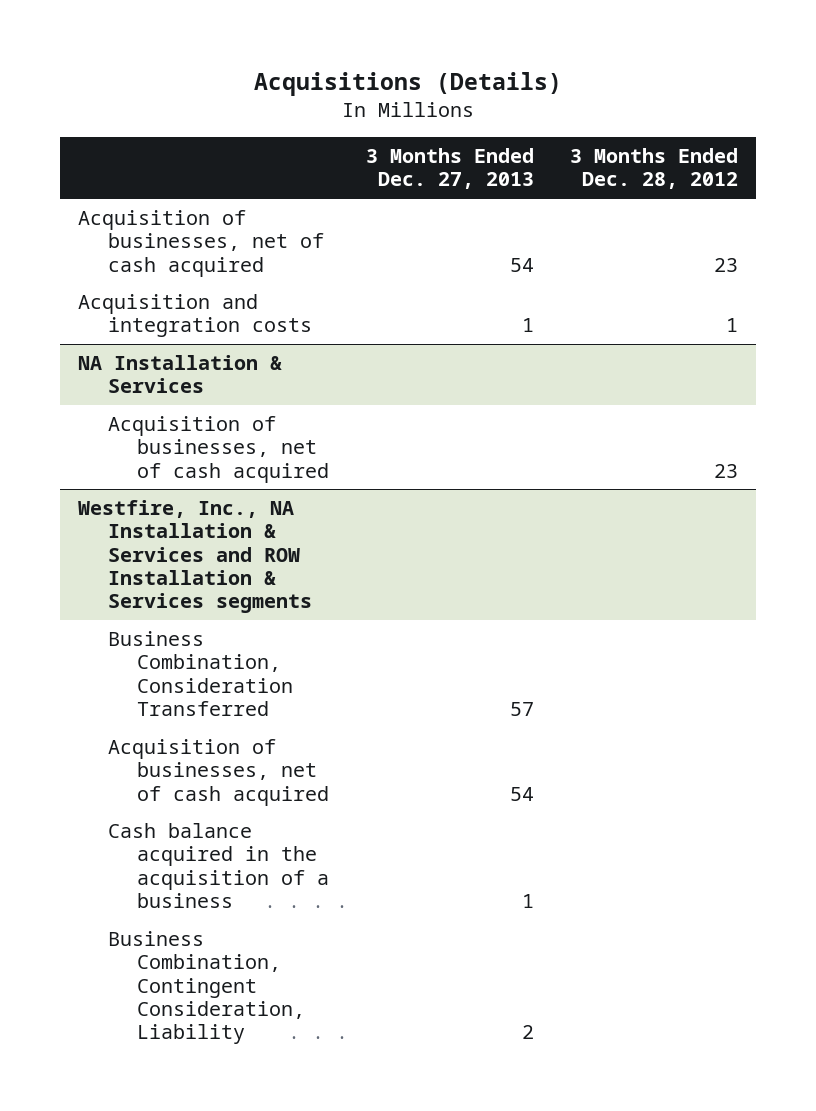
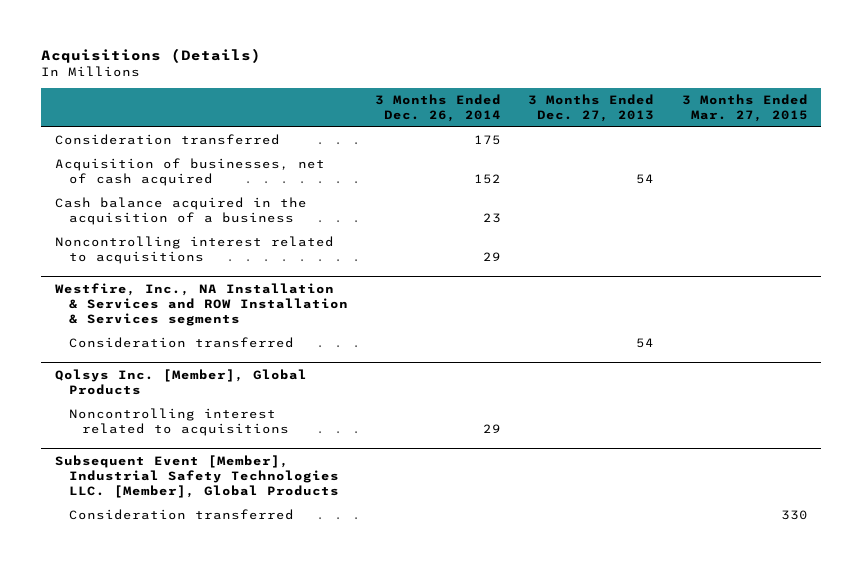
[570,148,739,190] 3 Months Ended Dec. 28, 2012 -> none
none -> [375,93,502,122] 3 Months Ended Dec. 26, 2014
none -> [681,93,808,122] 3 Months Ended Mar. 27, 2015
none -> [54,134,280,146] Consideration transferred
[77,294,312,338] Acquisition and integration costs -> none
[77,355,282,394] NA Installation & Services -> none
[107,416,330,483] Acquisition of businesses, net of cash acquired -> none
none -> [54,197,307,226] Cash balance acquired in the acquisition of a business
none -> [54,236,334,265] Noncontrolling interest related to acquisitions
[107,739,330,806] Acquisition of businesses, net of cash acquired -> none
[107,823,330,908] Cash balance acquired in the acquisition of a business -> none
[107,931,306,1044] Business Combination, Contingent Consideration, Liability -> none
[107,631,294,716] Business Combination, Consideration Transferred -> [68,337,294,349] Consideration transferred
[509,701,534,716] 57 -> [636,338,655,349] 54
none -> [54,368,307,395] Qolsys Inc. [Member], Global Products
none -> [68,408,290,437] Noncontrolling interest related to acquisitions
none -> [54,454,339,498] Subsequent Event [Member], Industrial Safety Technologies LLC. [Member], Global Products
none -> [68,509,294,521] Consideration transferred

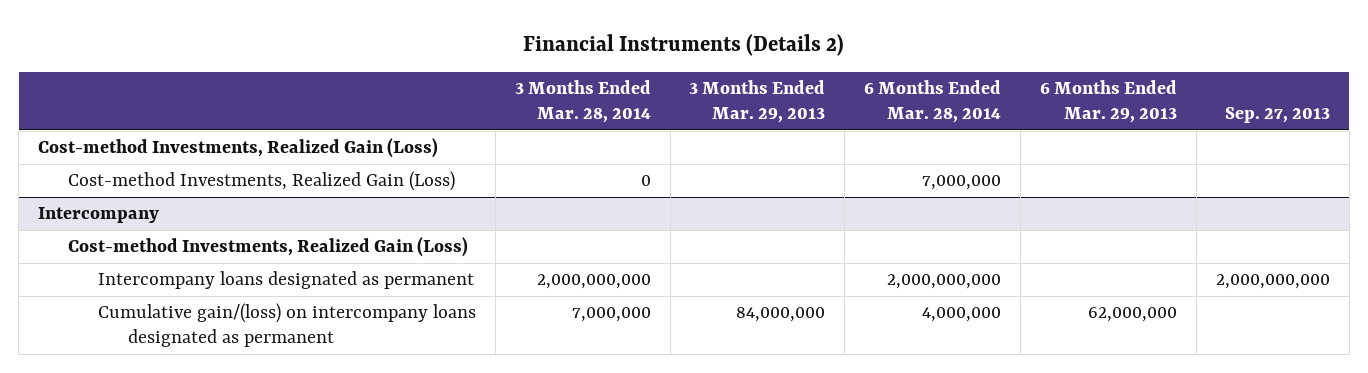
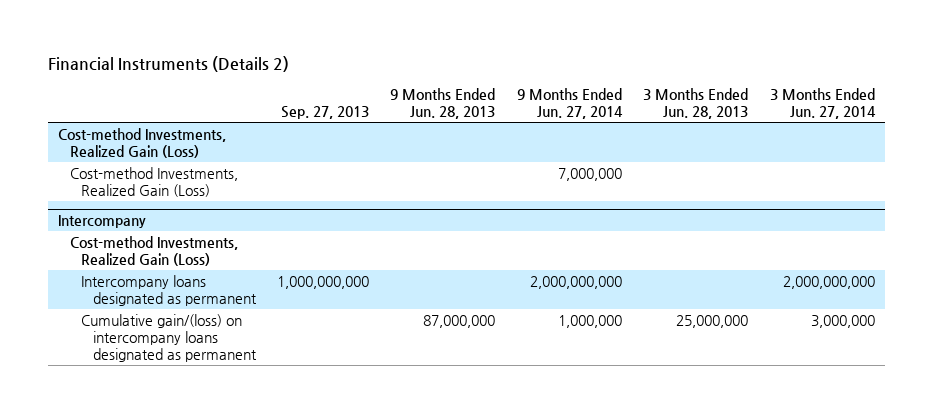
[514,80,651,123] 3 Months Ended Mar. 28, 2014 -> none
[689,80,826,123] 3 Months Ended Mar. 29, 2013 -> none
[864,80,1002,123] 6 Months Ended Mar. 28, 2014 -> none
[1039,80,1177,123] 6 Months Ended Mar. 29, 2013 -> none
none -> [390,87,496,120] 9 Months Ended Jun. 28, 2013
none -> [516,87,623,120] 9 Months Ended Jun. 27, 2014
none -> [643,87,749,120] 3 Months Ended Jun. 28, 2013
none -> [769,87,876,120] 3 Months Ended Jun. 27, 2014
[1215,274,1330,290] 2,000,000,000 -> [276,275,369,289] 1,000,000,000

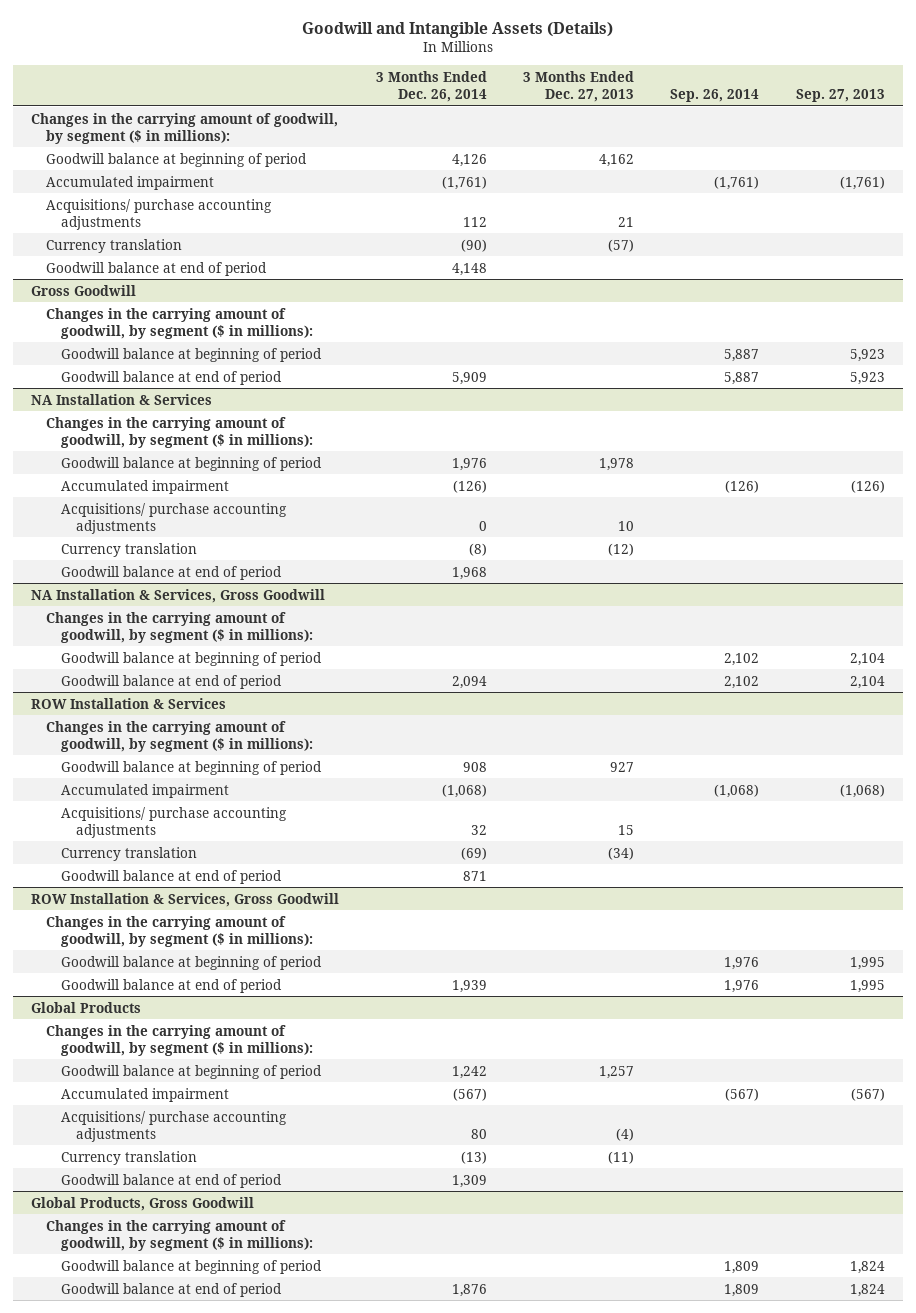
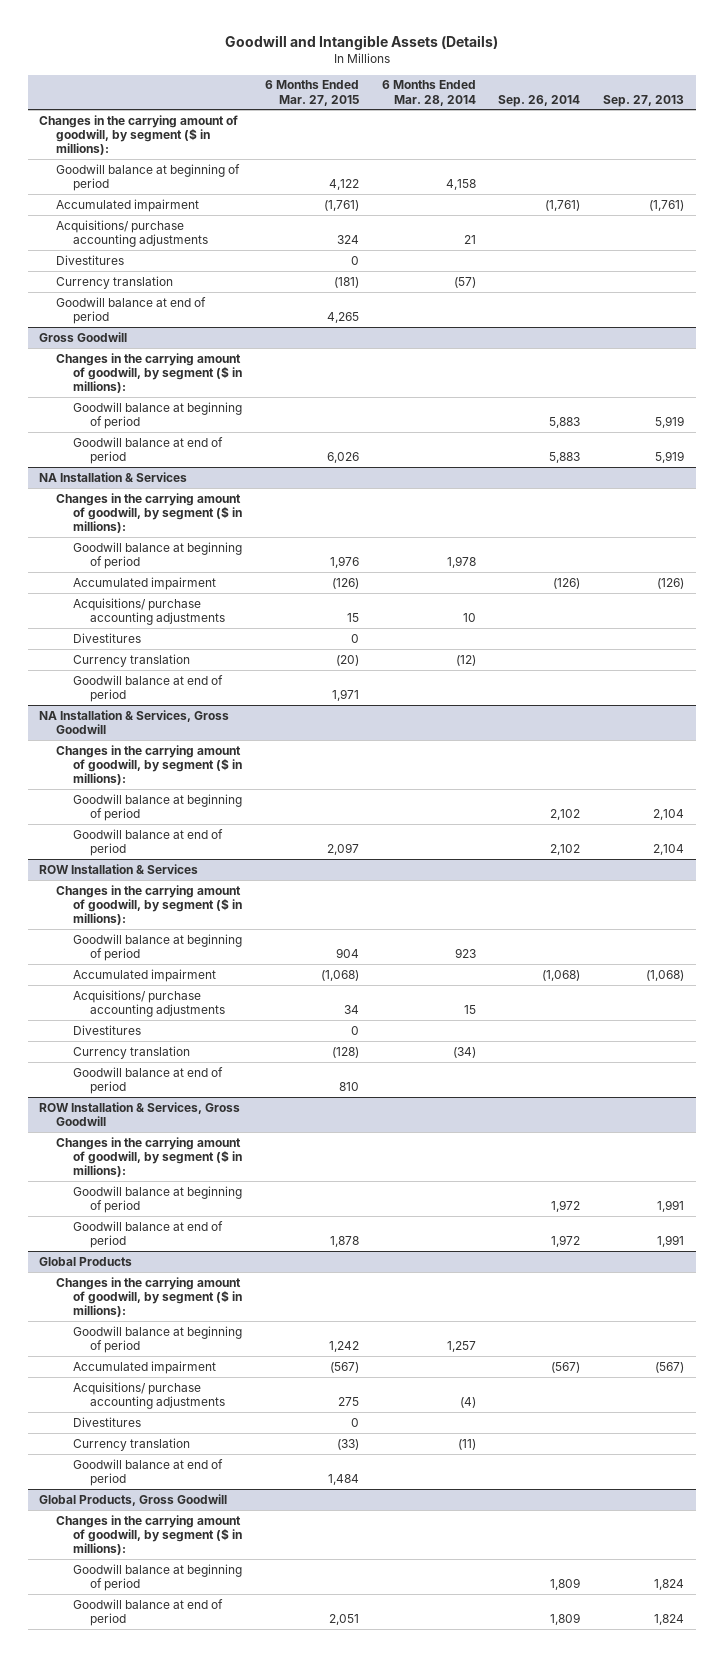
[375,70,487,102] 3 Months Ended Dec. 26, 2014 -> none
[523,70,635,102] 3 Months Ended Dec. 27, 2013 -> none
none -> [264,80,359,106] 6 Months Ended Mar. 27, 2015
none -> [381,80,476,106] 6 Months Ended Mar. 28, 2014
none -> [56,254,125,265] Divestitures
[724,348,760,362] 5,887 -> [549,416,581,428] 5,883
[849,348,885,362] 5,923 -> [655,415,685,428] 5,919
[724,371,760,385] 5,887 -> [549,451,581,463] 5,883
[849,371,885,385] 5,923 -> [655,450,685,463] 5,919
none -> [73,632,142,643] Divestitures
none -> [73,1024,142,1035] Divestitures
[724,956,760,970] 1,976 -> [551,1199,581,1212] 1,972
[849,956,885,970] 1,995 -> [657,1199,685,1212] 1,991
[724,979,760,993] 1,976 -> [551,1234,581,1247] 1,972
[849,979,885,993] 1,995 -> [657,1234,685,1247] 1,991
none -> [73,1416,142,1427] Divestitures

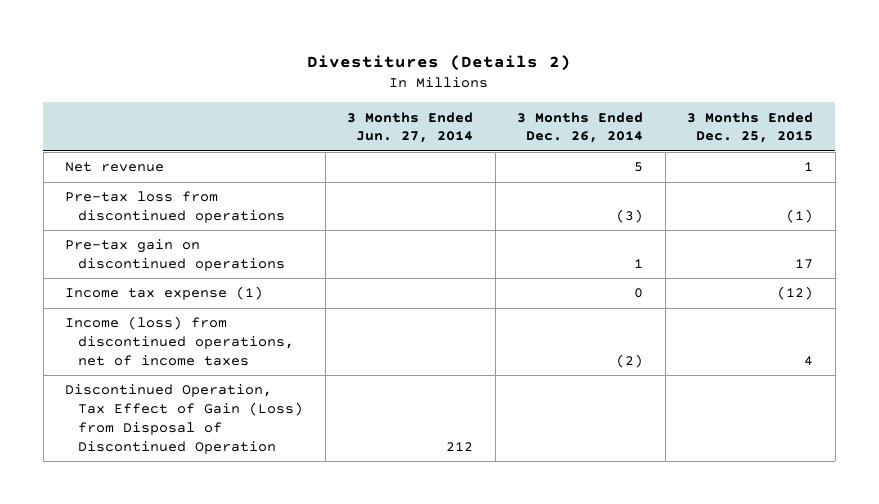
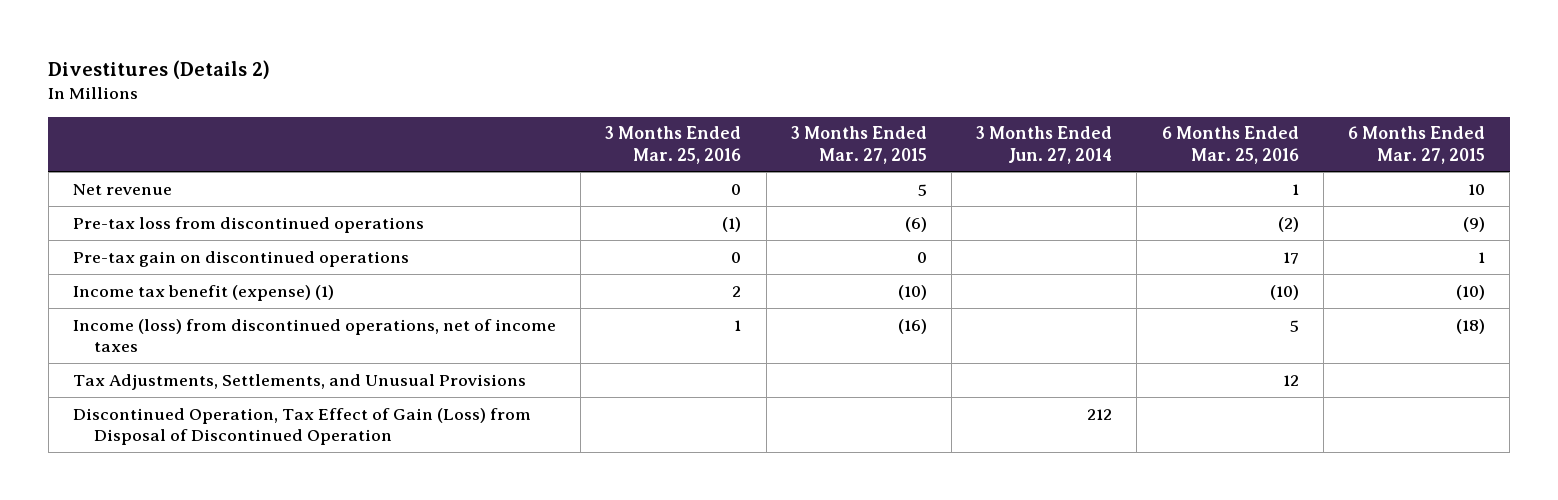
[517,111,644,144] 3 Months Ended Dec. 26, 2014 -> none
[687,111,814,144] 3 Months Ended Dec. 25, 2015 -> none
none -> [605,126,742,164] 3 Months Ended Mar. 25, 2016
none -> [790,126,927,164] 3 Months Ended Mar. 27, 2015
none -> [1161,126,1299,164] 6 Months Ended Mar. 25, 2016
none -> [1347,126,1485,164] 6 Months Ended Mar. 27, 2015
[65,286,264,301] Income tax expense (1) -> [73,284,335,301] Income tax benefit (expense) (1)
none -> [73,373,527,390] Tax Adjustments, Settlements, and Unusual Provisions

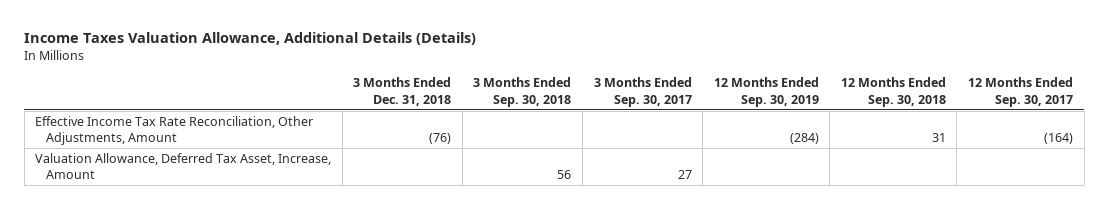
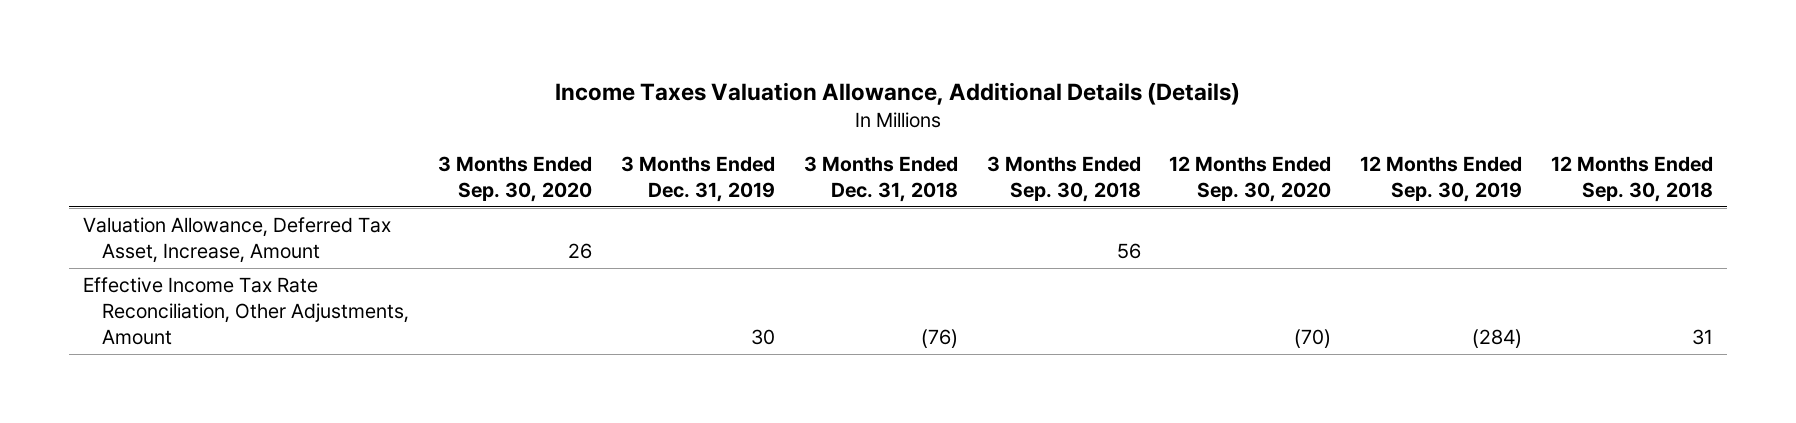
[593,77,692,107] 3 Months Ended Sep. 30, 2017 -> none
[967,77,1073,107] 12 Months Ended Sep. 30, 2017 -> none
none -> [438,156,593,202] 3 Months Ended Sep. 30, 2020
none -> [620,156,775,202] 3 Months Ended Dec. 31, 2019
none -> [1169,156,1332,202] 12 Months Ended Sep. 30, 2020
[35,115,314,146] Effective Income Tax Rate Reconciliation, Other Adjustments, Amount -> [83,277,410,345] Effective Income Tax Rate Reconciliation, Other Adjustments, Amount

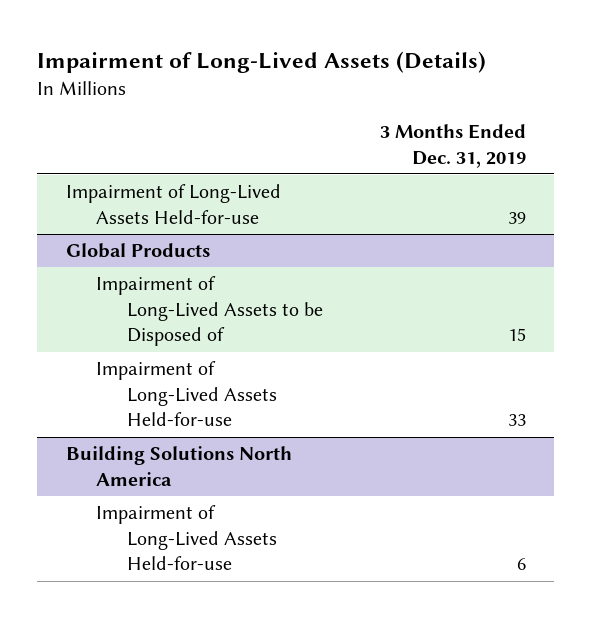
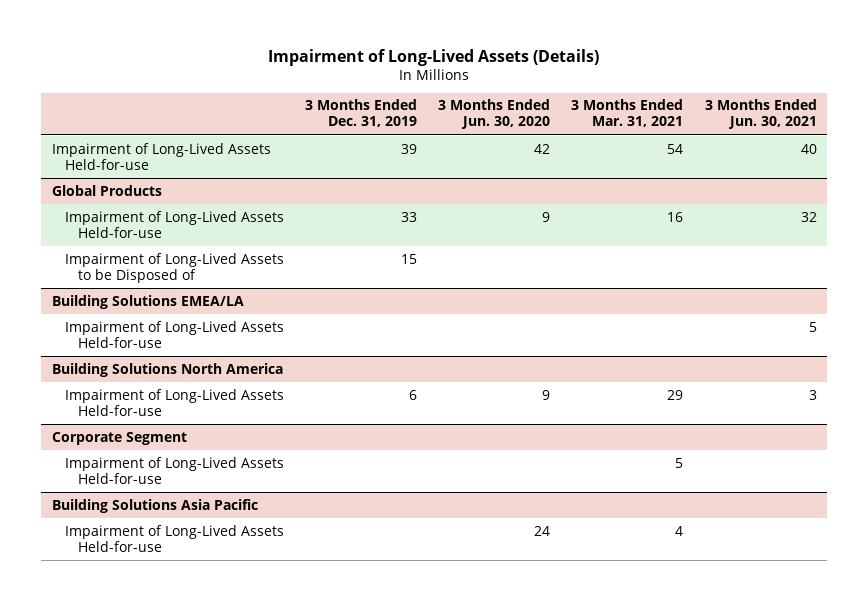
none -> [438,99,551,130] 3 Months Ended Jun. 30, 2020
none -> [571,99,684,128] 3 Months Ended Mar. 31, 2021
none -> [704,99,817,130] 3 Months Ended Jun. 30, 2021
[96,276,324,347] Impairment of Long-Lived Assets to be Disposed of -> [64,252,284,283] Impairment of Long-Lived Assets to be Disposed of
none -> [51,294,244,309] Building Solutions EMEA/LA
none -> [64,320,284,348] Impairment of Long-Lived Assets Held-for-use
none -> [51,431,187,445] Corporate Segment
none -> [64,456,284,484] Impairment of Long-Lived Assets Held-for-use
none -> [51,498,258,513] Building Solutions Asia Pacific
none -> [64,524,284,552] Impairment of Long-Lived Assets Held-for-use

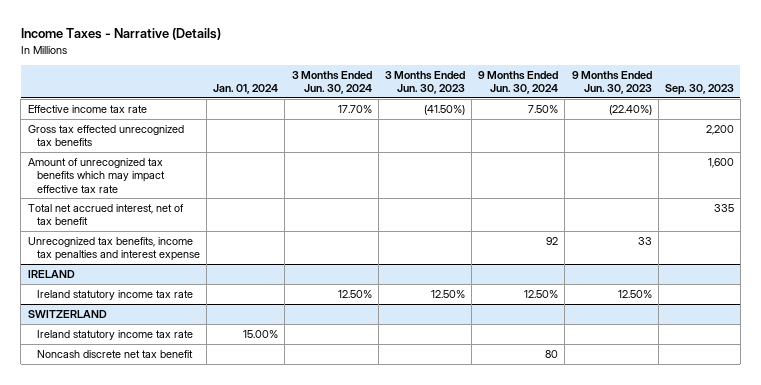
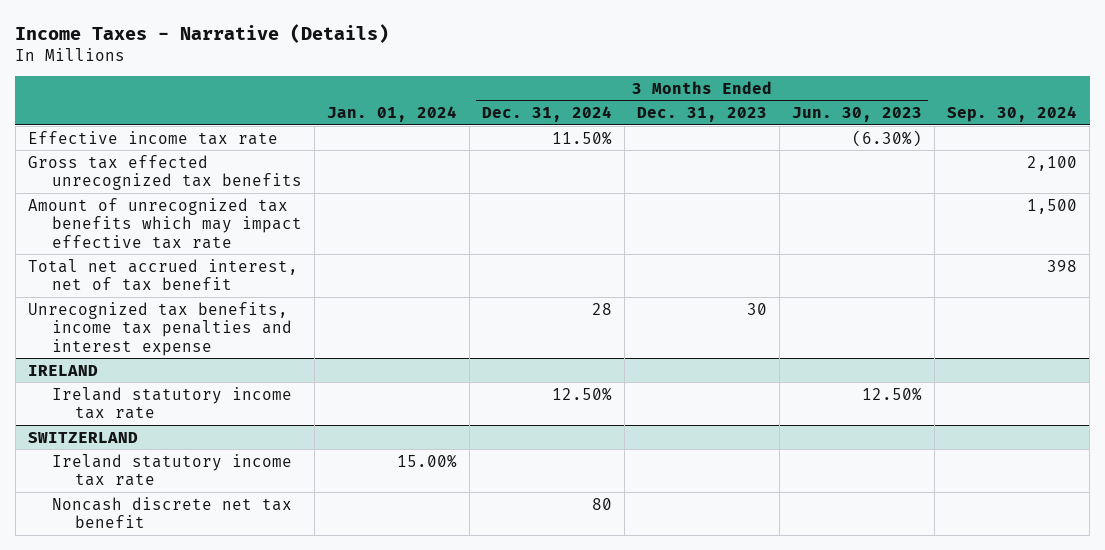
[291,70,372,95] 3 Months Ended Jun. 30, 2024 -> none
[478,70,559,95] 9 Months Ended Jun. 30, 2024 -> none
[571,70,652,95] 9 Months Ended Jun. 30, 2023 -> none
[664,84,734,96] Sep. 30, 2023 -> none
none -> [481,106,612,123] Dec. 31, 2024
none -> [636,107,767,123] Dec. 31, 2023
none -> [947,106,1078,123] Sep. 30, 2024
[423,104,465,115] (41.50%) -> [852,129,923,147] (6.30%)

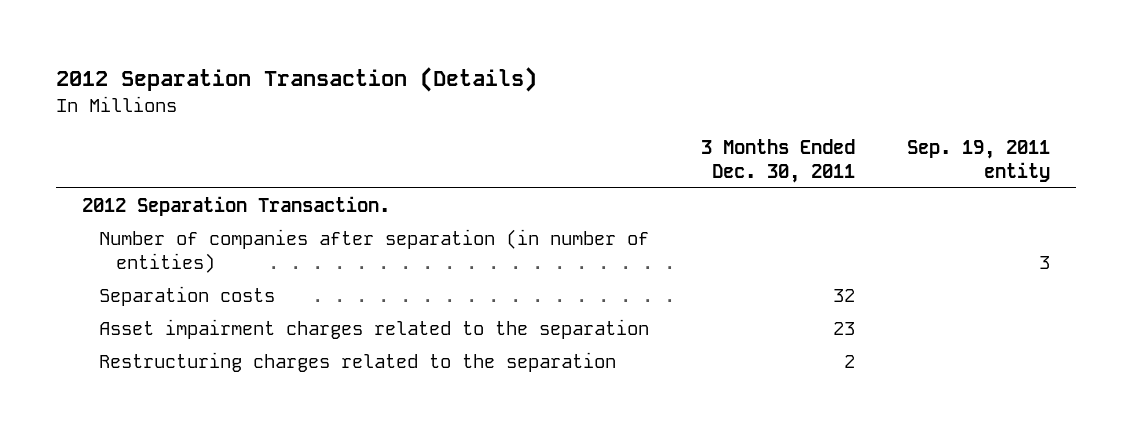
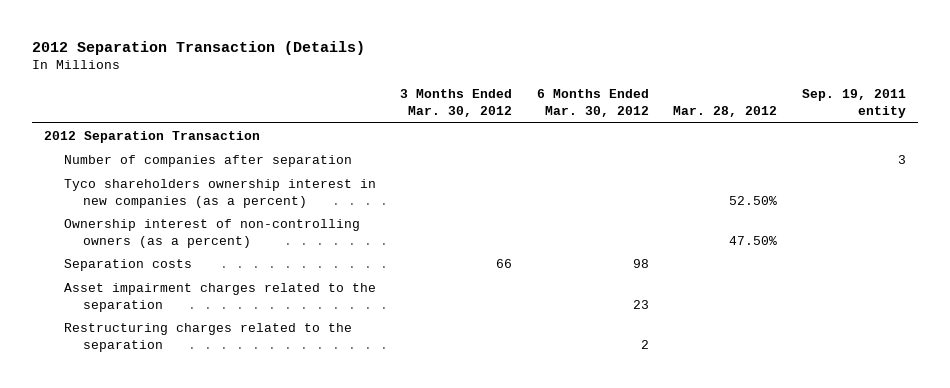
[700,139,855,183] 3 Months Ended Dec. 30, 2011 -> none
none -> [400,89,513,117] 3 Months Ended Mar. 30, 2012
none -> [536,89,649,117] 6 Months Ended Mar. 30, 2012
none -> [673,105,778,117] Mar. 28, 2012
[81,196,390,217] 2012 Separation Transaction. -> [44,131,261,144] 2012 Separation Transaction
[99,229,650,273] Number of companies after separation (in number of entities) -> [63,155,352,168] Number of companies after separation
none -> [63,179,376,208] Tyco shareholders ownership interest in new companies (as a percent)
none -> [63,219,360,248] Ownership interest of non-controlling owners (as a percent)

